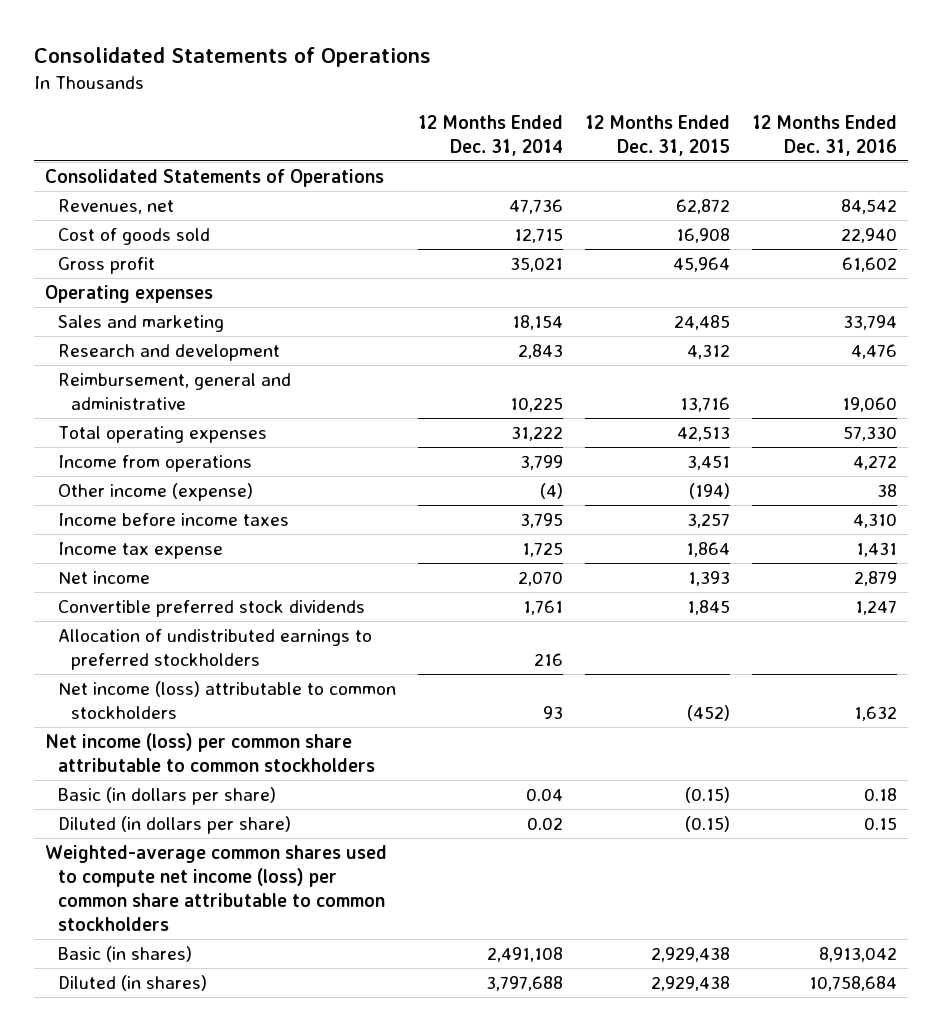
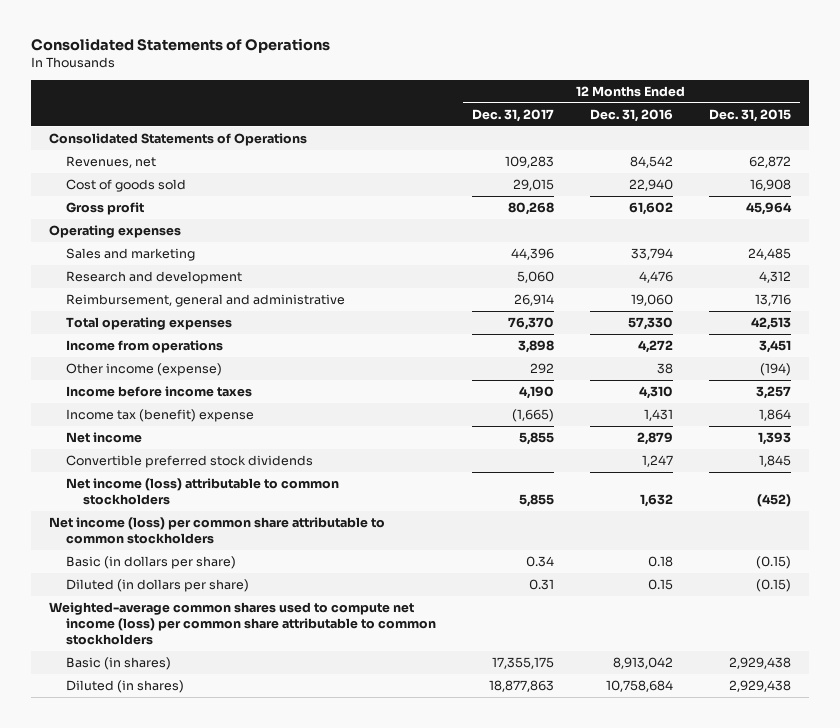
[418,114,564,156] 12 Months Ended Dec. 31, 2014 -> none
none -> [471,108,554,122] Dec. 31, 2017
[58,541,224,559] Income tax expense -> [65,409,254,423] Income tax (benefit) expense
[58,628,373,671] Allocation of undistributed earnings to preferred stockholders -> none

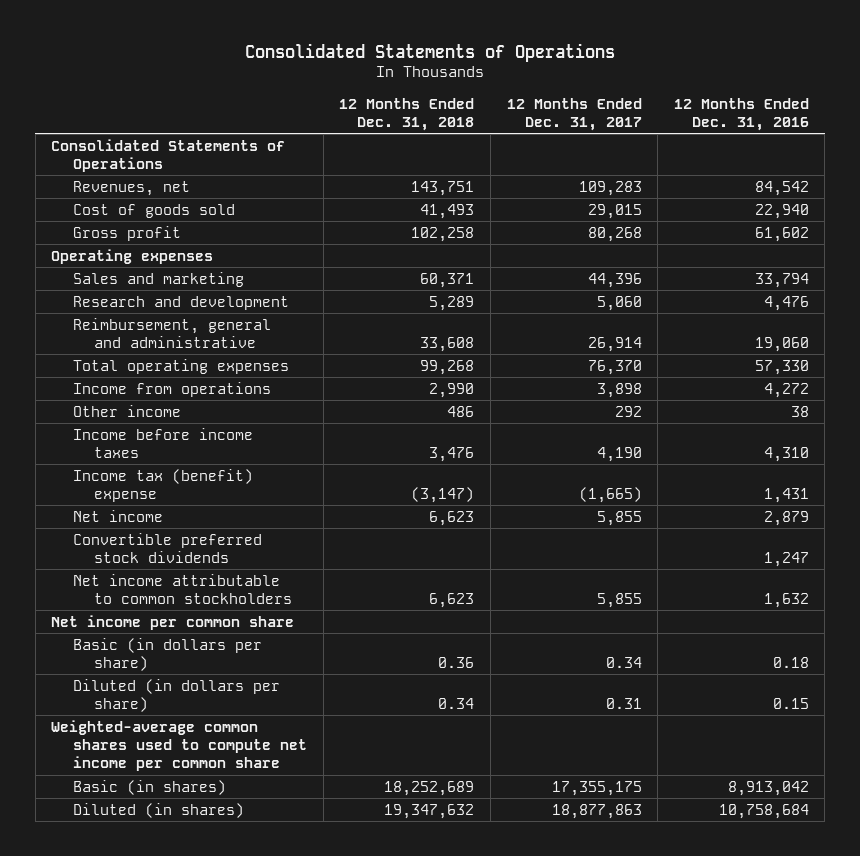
[708,108,791,122] Dec. 31, 2015 -> none
none -> [339,97,475,131] 12 Months Ended Dec. 31, 2018
[65,363,222,377] Other income (expense) -> [72,404,181,417] Other income
[65,478,339,505] Net income (loss) attributable to common stockholders -> [72,573,293,604] Net income attributable to common stockholders
[49,517,386,544] Net income (loss) per common share attributable to common stockholders -> [51,614,295,630] Net income per common share
[49,602,436,645] Weighted-average common shares used to compute net income (loss) per common share attributable to common stockholders -> [51,719,307,772] Weighted-average common shares used to compute net income per common share

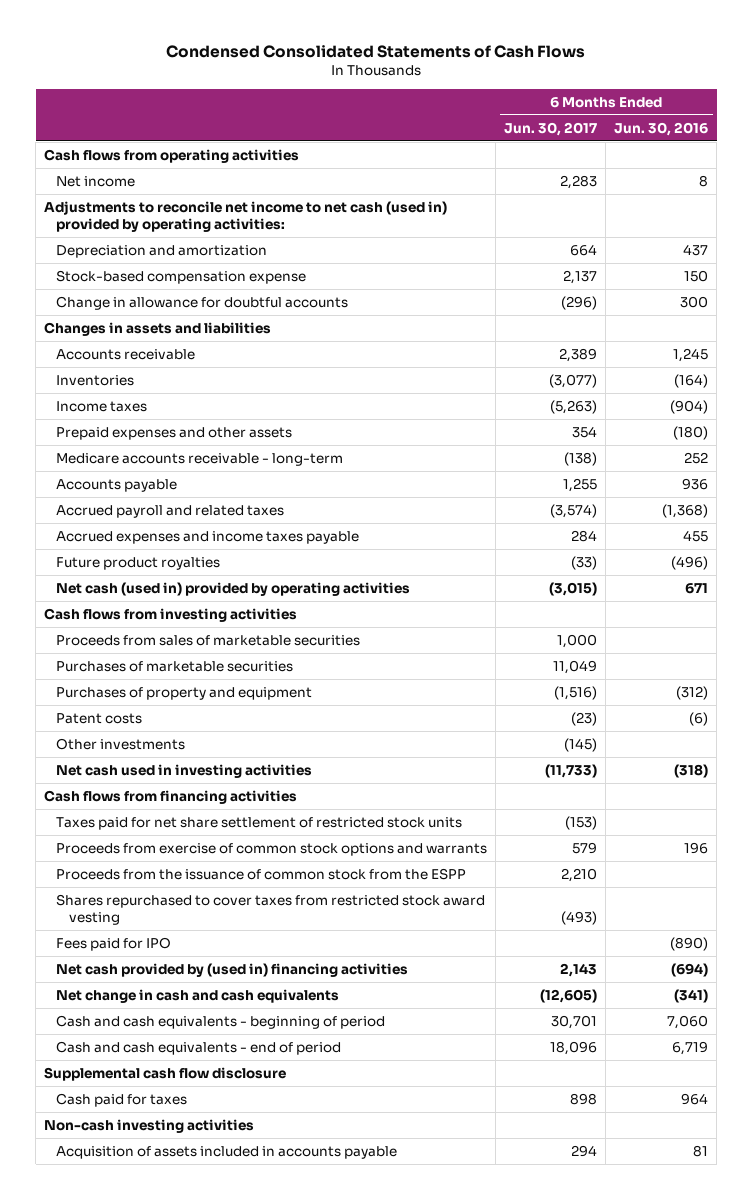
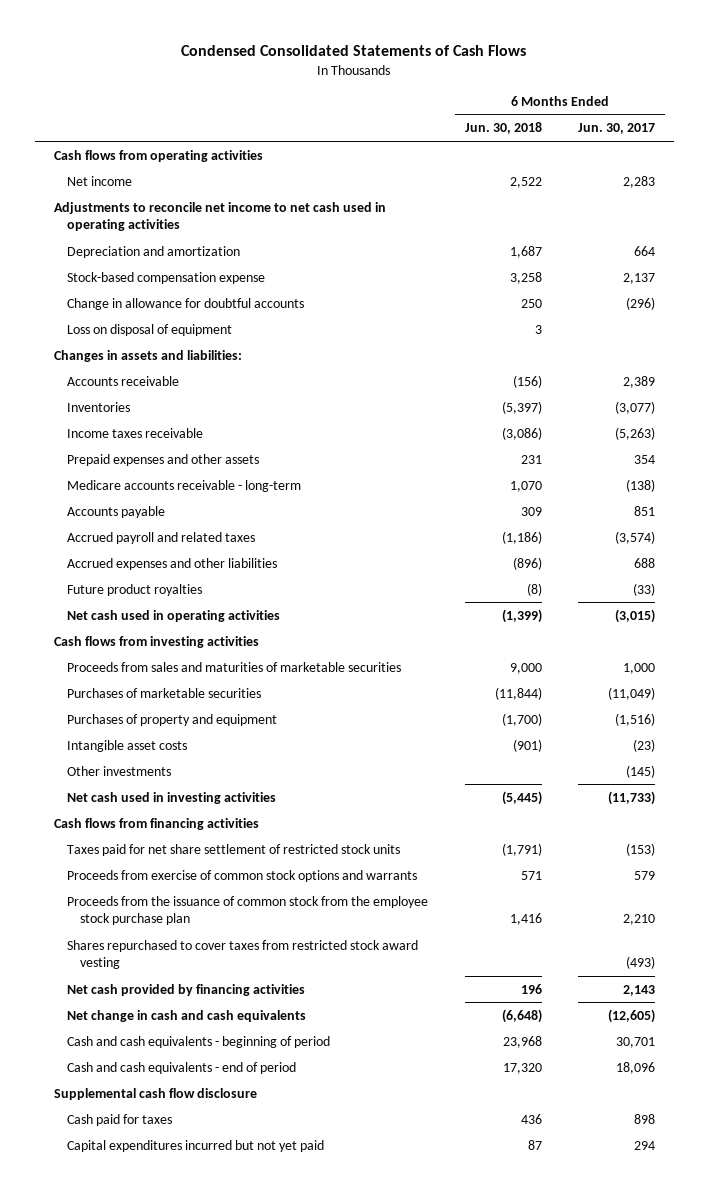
[614,121,709,136] Jun. 30, 2016 -> none
none -> [464,122,542,135] Jun. 30, 2018
[44,200,448,232] Adjustments to reconcile net income to net cash (used in) provided by operating activities: -> [53,201,386,232] Adjustments to reconcile net income to net cash used in operating activities
none -> [66,323,232,336] Loss on disposal of equipment
[44,321,272,336] Changes in assets and liabilities -> [53,349,242,362] Changes in assets and liabilities:
[56,400,148,412] Income taxes -> [66,427,203,438] Income taxes receivable
[563,477,598,492] 1,255 -> [634,505,656,516] 851
[56,530,360,544] Accrued expenses and income taxes payable -> [66,557,277,570] Accrued expenses and other liabilities
[571,529,598,542] 284 -> [634,557,656,568] 688
[56,581,411,596] Net cash (used in) provided by operating activities -> [66,609,280,622] Net cash used in operating activities
[56,634,361,646] Proceeds from sales of marketable securities -> [66,661,401,672] Proceeds from sales and maturities of marketable securities
[553,659,598,674] 11,049 -> [608,686,656,700] (11,049)
[56,712,143,724] Patent costs -> [66,739,187,752] Intangible asset costs
[56,867,467,880] Proceeds from the issuance of common stock from the ESPP -> [66,895,428,926] Proceeds from the issuance of common stock from the employee stock purchase plan
[56,936,172,951] Fees paid for IPO -> none
[56,962,409,977] Net cash provided by (used in) financing activities -> [66,983,305,996] Net cash provided by financing activities
[44,1118,255,1133] Non-cash investing activities -> none
[56,1145,398,1159] Acquisition of assets included in accounts payable -> [66,1139,324,1152] Capital expenditures incurred but not yet paid

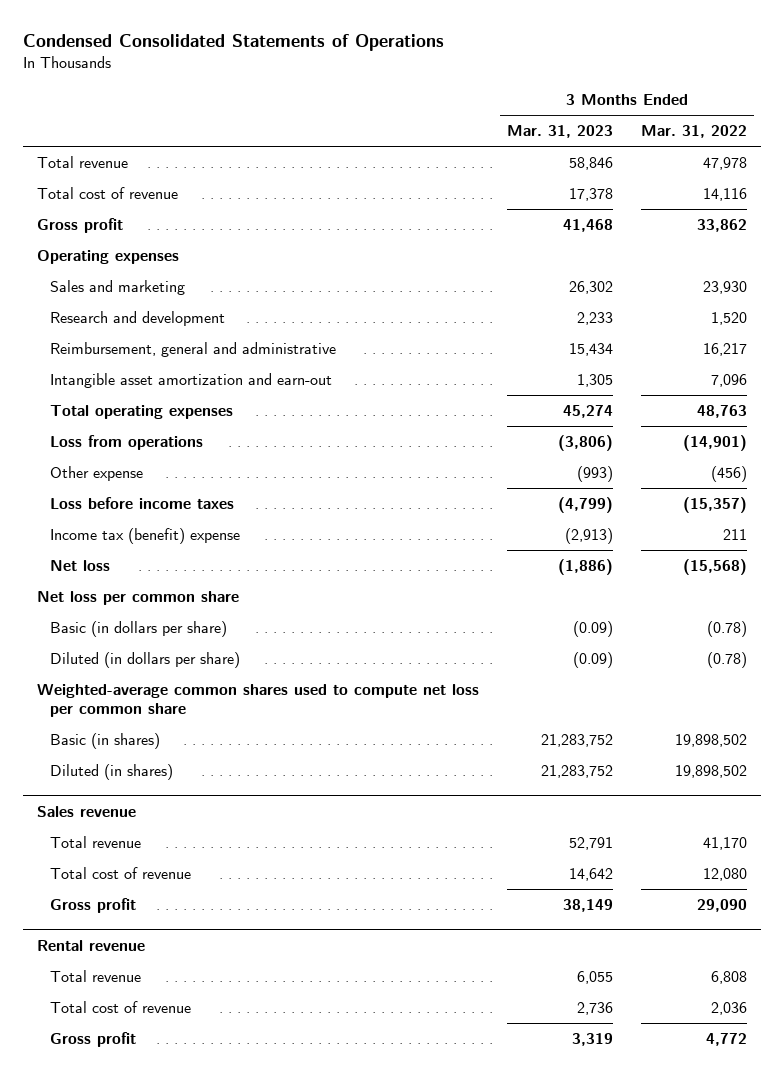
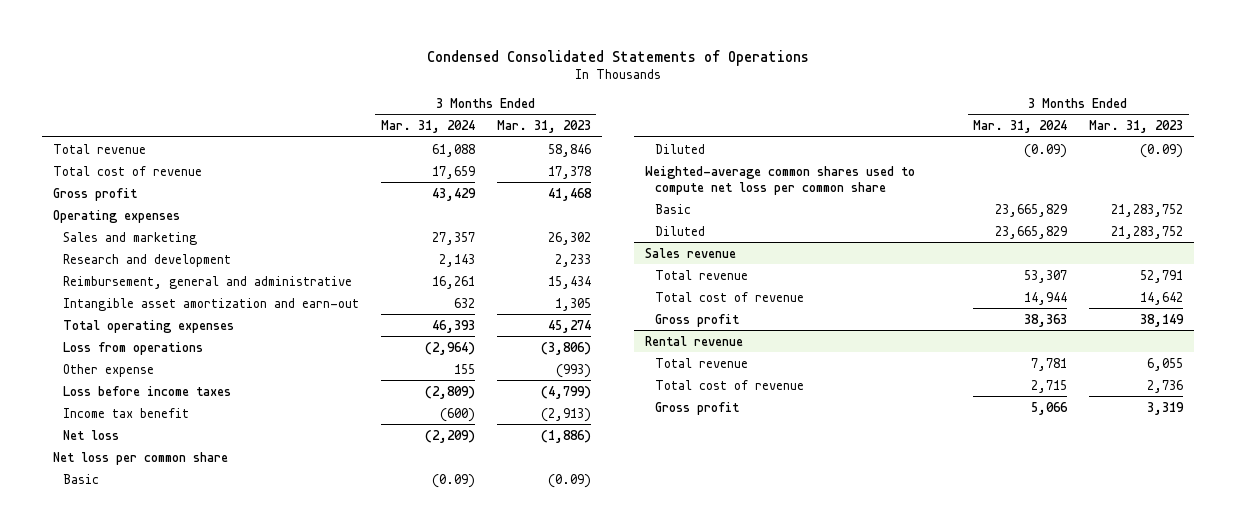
[640,125,747,139] Mar. 31, 2022 -> none
none -> [380,120,475,134] Mar. 31, 2024
[50,527,241,544] Income tax (benefit) expense -> [62,407,189,418] Income tax benefit
[50,620,228,637] Basic (in dollars per share) -> [62,473,99,484] Basic
[50,651,241,668] Diluted (in dollars per share) -> [655,143,706,154] Diluted
[50,732,161,749] Basic (in shares) -> [655,203,692,214] Basic
[50,763,174,780] Diluted (in shares) -> [655,225,706,236] Diluted

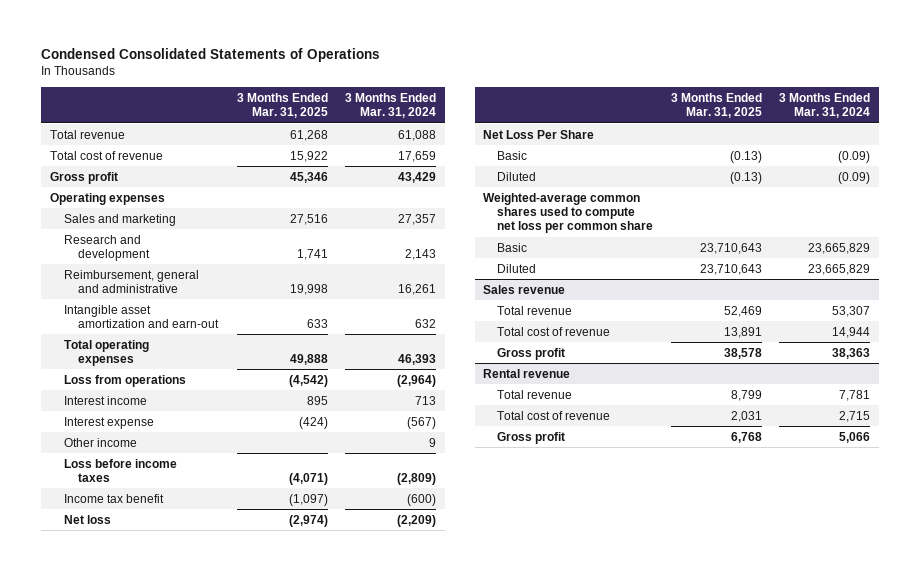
[496,120,591,134] Mar. 31, 2023 -> none
none -> [237,92,329,119] 3 Months Ended Mar. 31, 2025
[62,363,154,377] Other expense -> none
none -> [63,395,147,405] Interest income
none -> [63,416,154,429] Interest expense
none -> [63,437,137,447] Other income
[52,451,228,465] Net loss per common share -> [483,129,595,139] Net Loss Per Share

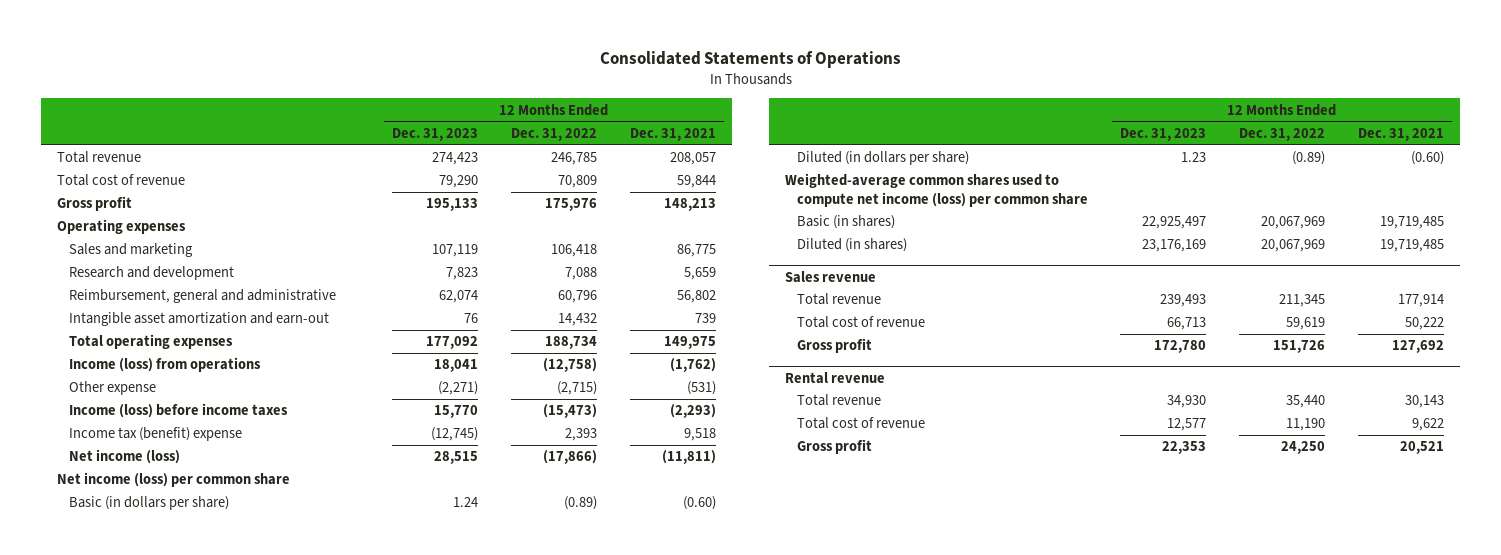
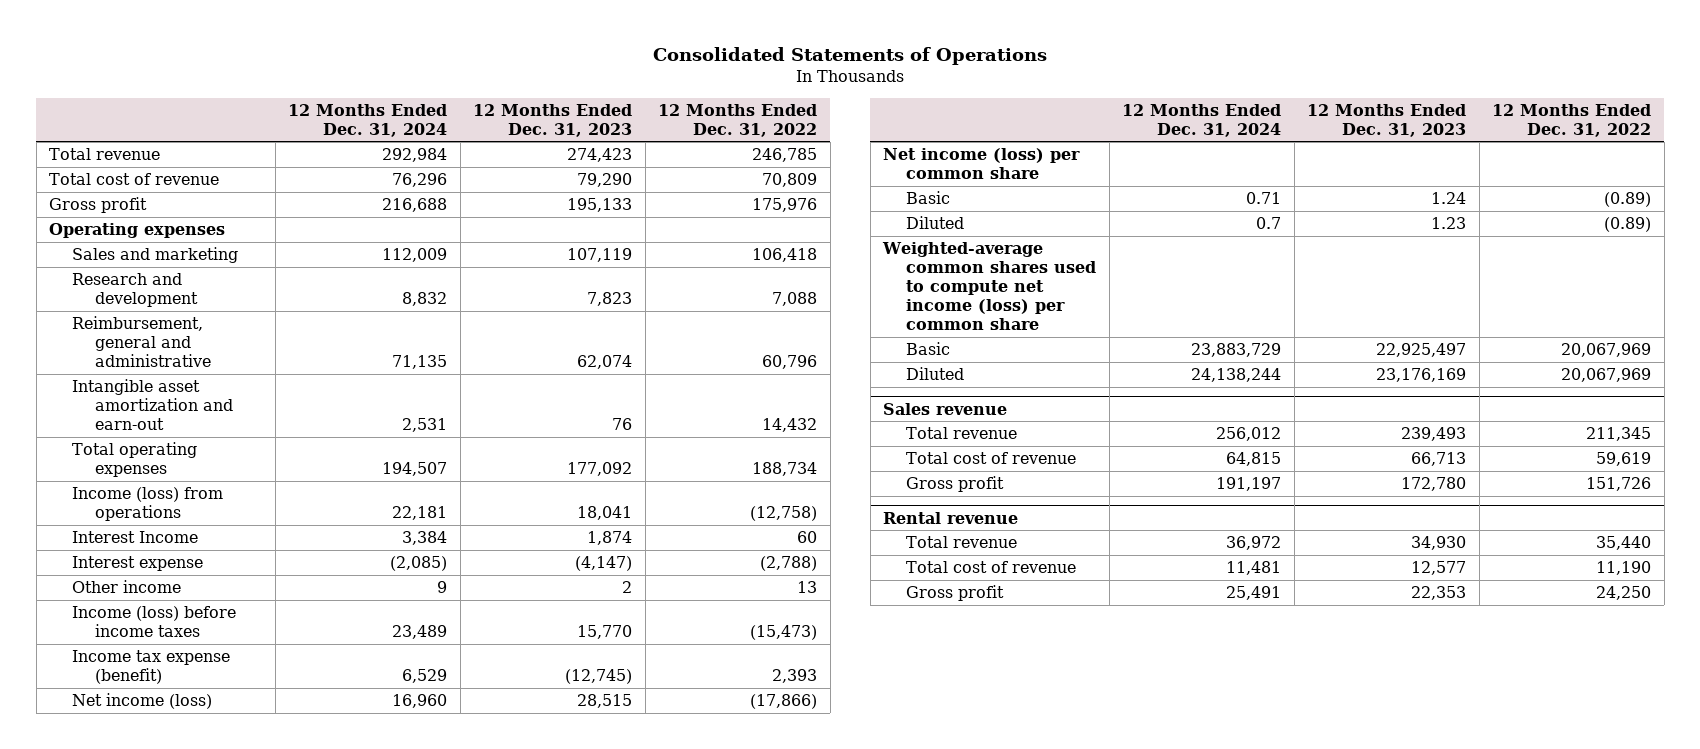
[629,128,716,142] Dec. 31, 2021 -> none
none -> [288,103,448,137] 12 Months Ended Dec. 31, 2024
[68,381,156,396] Other expense -> none
none -> [71,531,198,544] Interest Income
none -> [71,556,203,572] Interest expense
none -> [71,580,181,594] Other income
[68,427,242,442] Income tax (benefit) expense -> [71,650,230,685] Income tax expense (benefit)
[68,496,229,511] Basic (in dollars per share) -> [905,191,950,205] Basic
[796,151,969,166] Diluted (in dollars per share) -> [905,216,964,230] Diluted
[796,215,895,230] Basic (in shares) -> [905,342,950,356] Basic
[796,238,907,253] Diluted (in shares) -> [905,367,964,381] Diluted

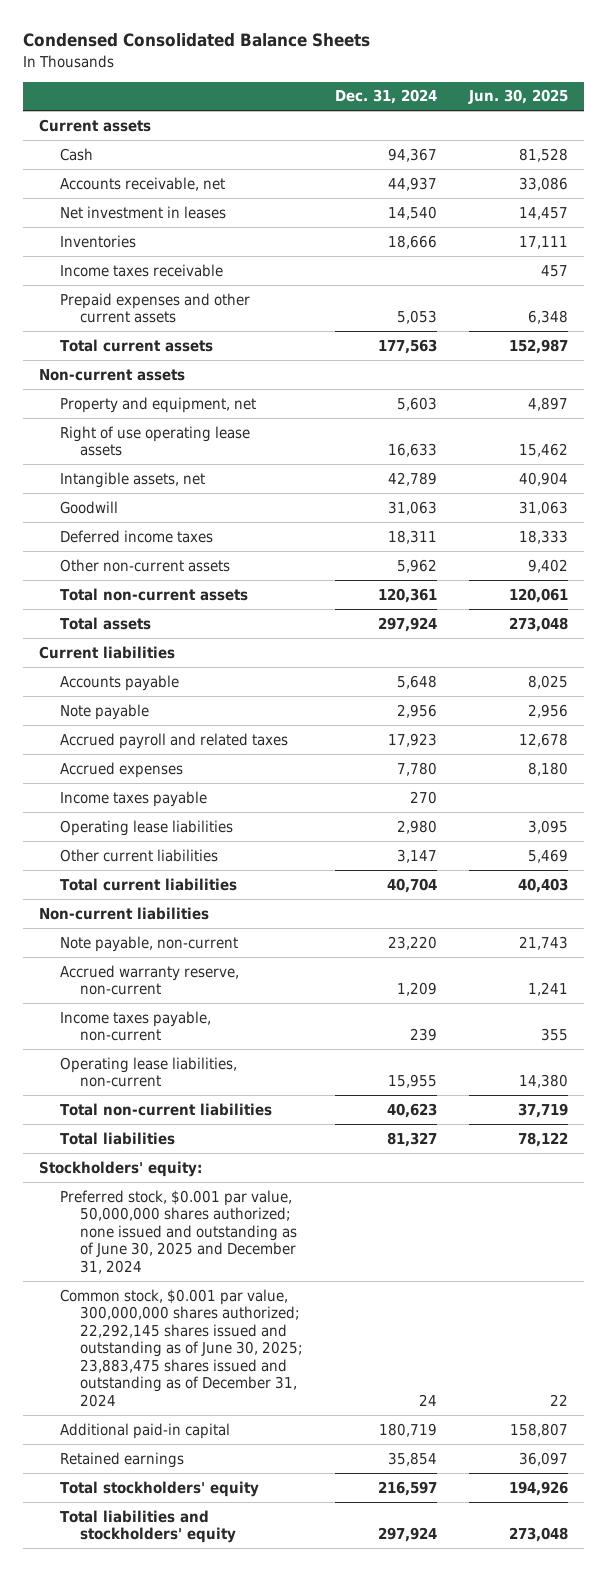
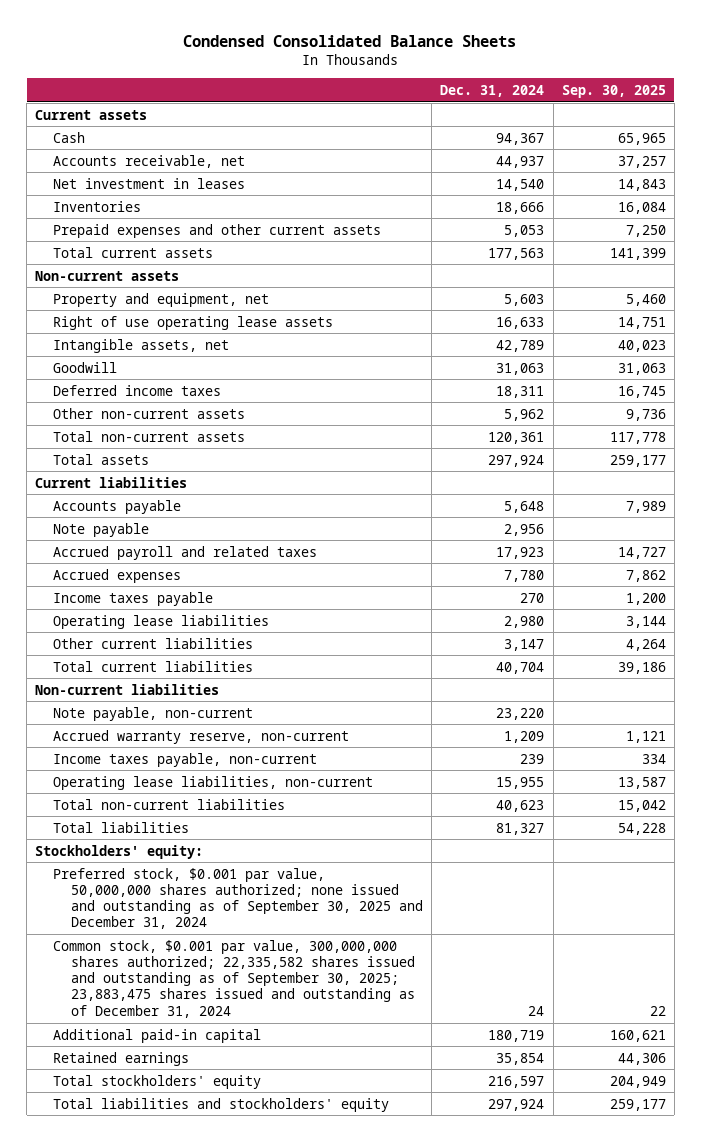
[468,89,569,105] Jun. 30, 2025 -> none
none -> [561,84,666,98] Sep. 30, 2025
[59,263,223,277] Income taxes receivable -> none
[59,1189,298,1274] Preferred stock, $0.001 par value, 50,000,000 shares authorized; none issued and outstanding as of June 30, 2025 and December 31, 2024 -> [53,867,424,930] Preferred stock, $0.001 par value, 50,000,000 shares authorized; none issued and outstanding as of September 30, 2025 and December 31, 2024
[59,1288,304,1407] Common stock, $0.001 par value, 300,000,000 shares authorized; 22,292,145 shares issued and outstanding as of June 30, 2025; 23,883,475 shares issued and outstanding as of December 31, 2024 -> [53,939,416,1018] Common stock, $0.001 par value, 300,000,000 shares authorized; 22,335,582 shares issued and outstanding as of September 30, 2025; 23,883,475 shares issued and outstanding as of December 31, 2024

